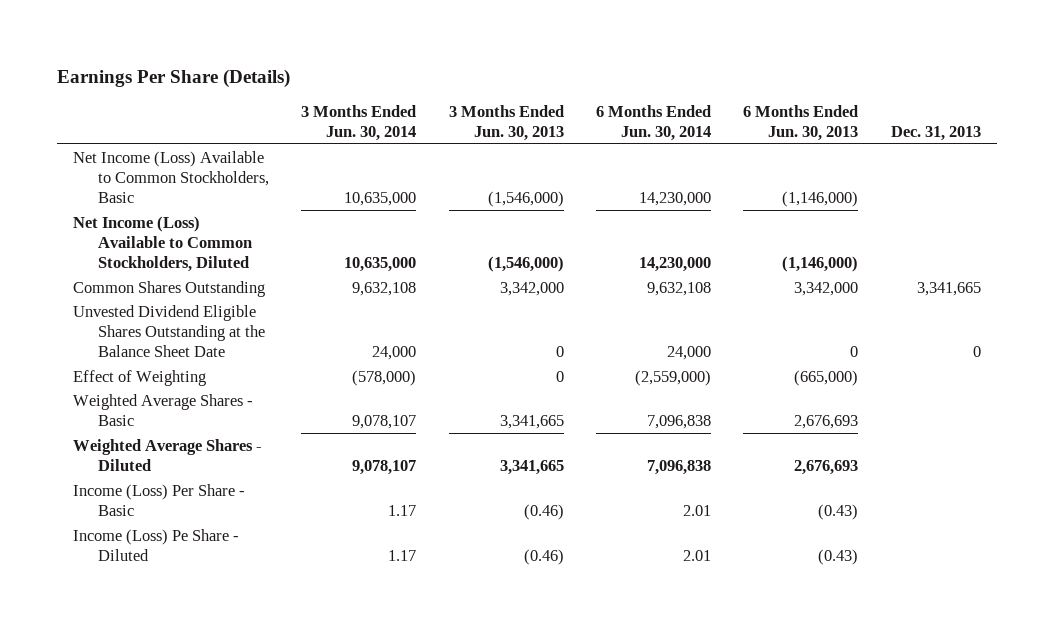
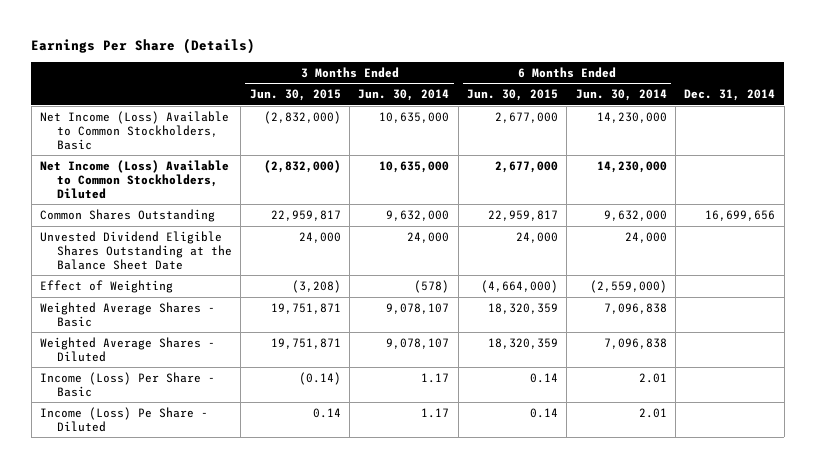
[448,104,564,141] 3 Months Ended Jun. 30, 2013 -> none
[743,104,859,141] 6 Months Ended Jun. 30, 2013 -> none
[890,125,981,141] Dec. 31, 2013 -> none
none -> [249,89,341,102] Jun. 30, 2015
none -> [466,89,558,102] Jun. 30, 2015
none -> [684,89,776,102] Dec. 31, 2014
[352,281,417,296] 9,632,108 -> [386,209,450,221] 9,632,000
[646,281,711,296] 9,632,108 -> [603,209,667,221] 9,632,000
[352,369,417,386] (578,000) -> [414,279,450,293] (578)

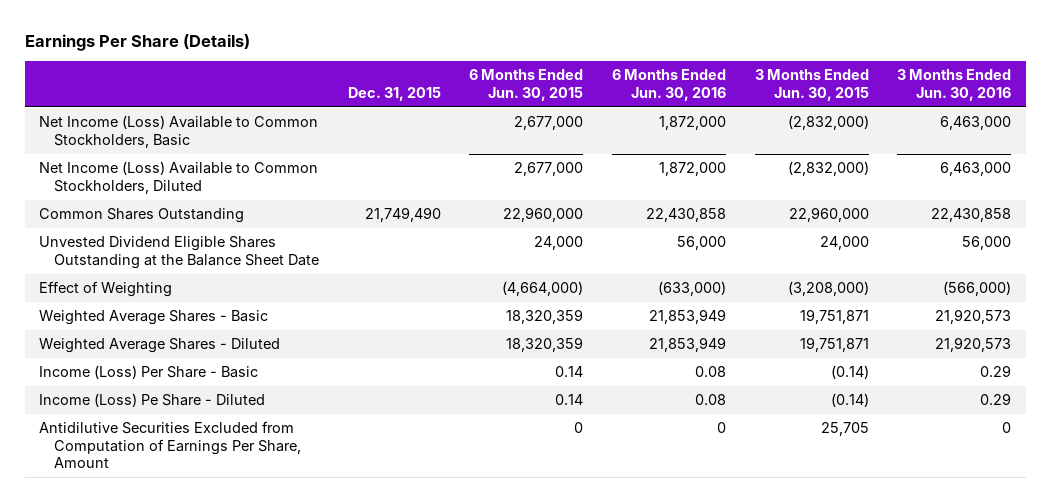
[358,89,450,102] Jun. 30, 2014 -> none
[575,89,667,102] Jun. 30, 2014 -> none
[684,89,776,102] Dec. 31, 2014 -> none
none -> [347,86,441,101] Dec. 31, 2015
none -> [611,69,726,101] 6 Months Ended Jun. 30, 2016
none -> [897,69,1012,101] 3 Months Ended Jun. 30, 2016
[270,209,341,221] 22,959,817 -> [788,207,869,223] 22,960,000
[487,209,558,221] 22,959,817 -> [503,207,584,223] 22,960,000
[291,279,341,293] (3,208) -> [787,281,869,297] (3,208,000)
[312,407,341,418] 0.14 -> [830,393,869,408] (0.14)
none -> [38,421,302,469] Antidilutive Securities Excluded from Computation of Earnings Per Share, Amount

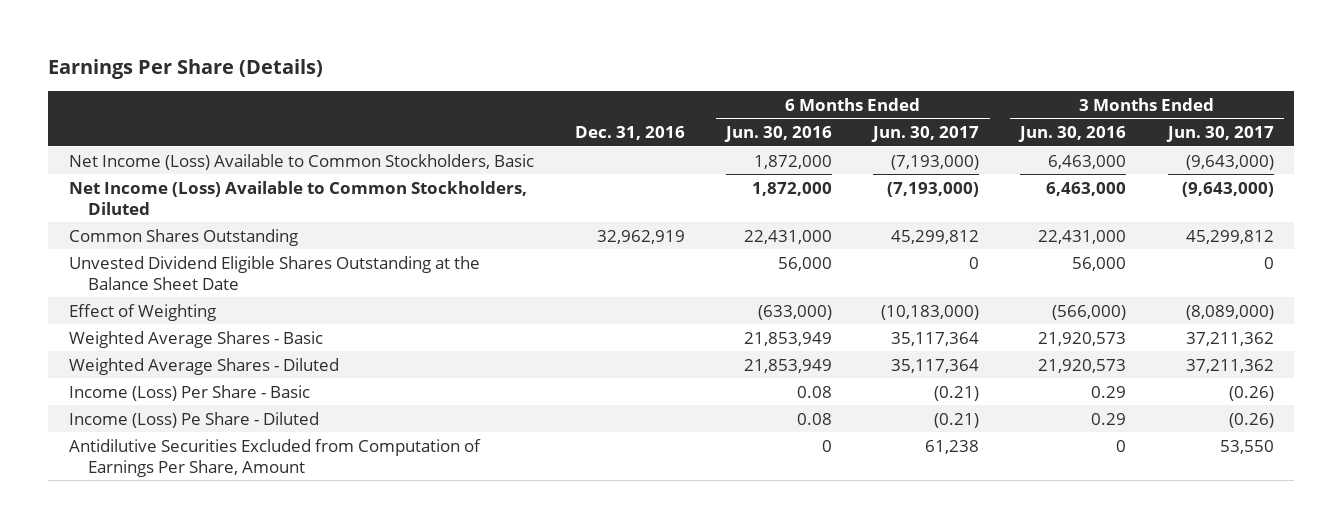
[347,86,441,101] Dec. 31, 2015 -> none
[469,69,584,101] 6 Months Ended Jun. 30, 2015 -> none
[754,69,869,101] 3 Months Ended Jun. 30, 2015 -> none
none -> [574,126,685,141] Dec. 31, 2016
none -> [871,126,980,143] Jun. 30, 2017
none -> [1165,126,1274,143] Jun. 30, 2017
[645,208,726,223] 22,430,858 -> [744,229,833,244] 22,431,000
[931,208,1012,223] 22,430,858 -> [1038,229,1127,244] 22,431,000

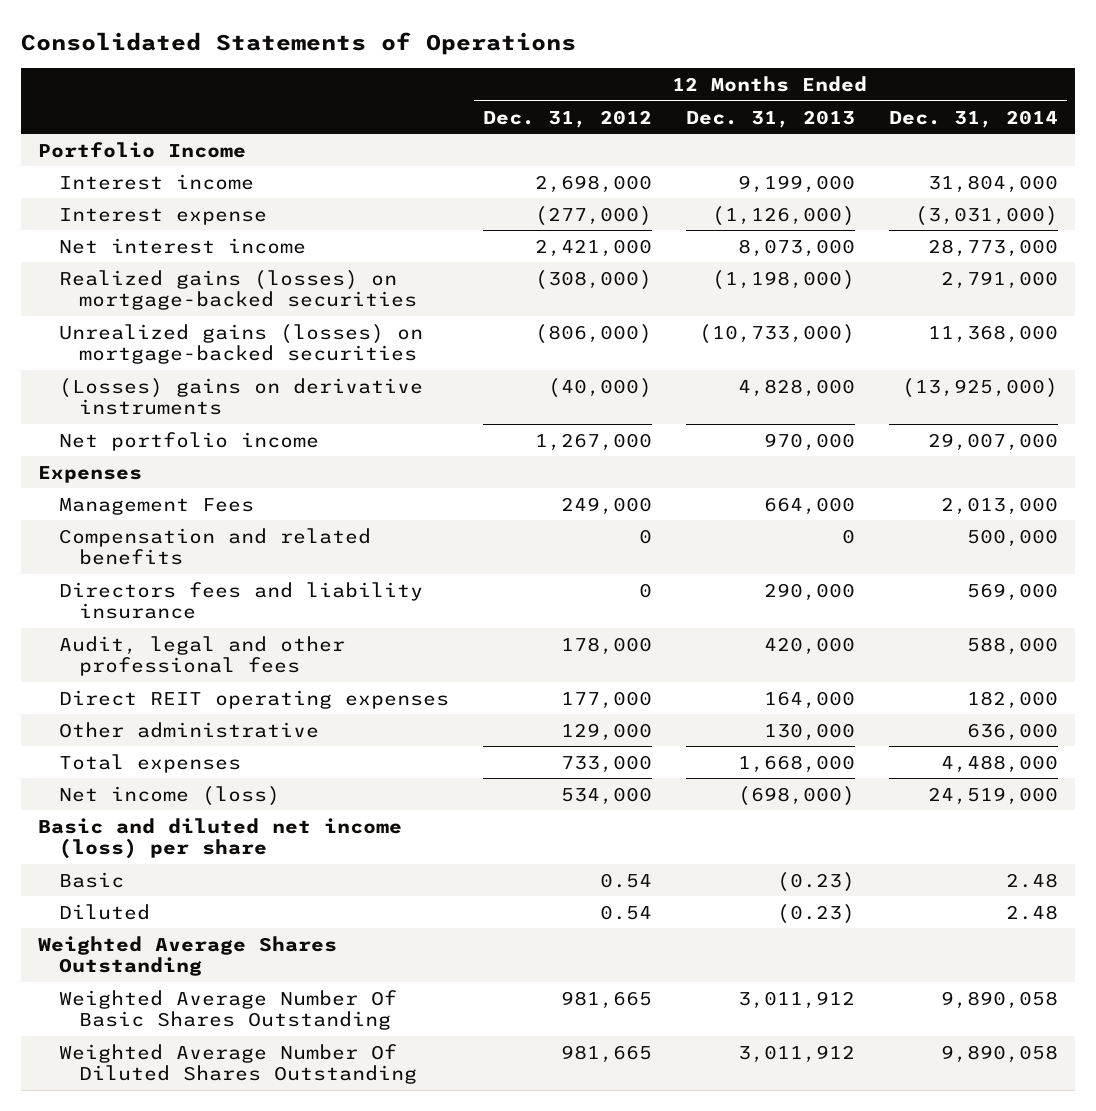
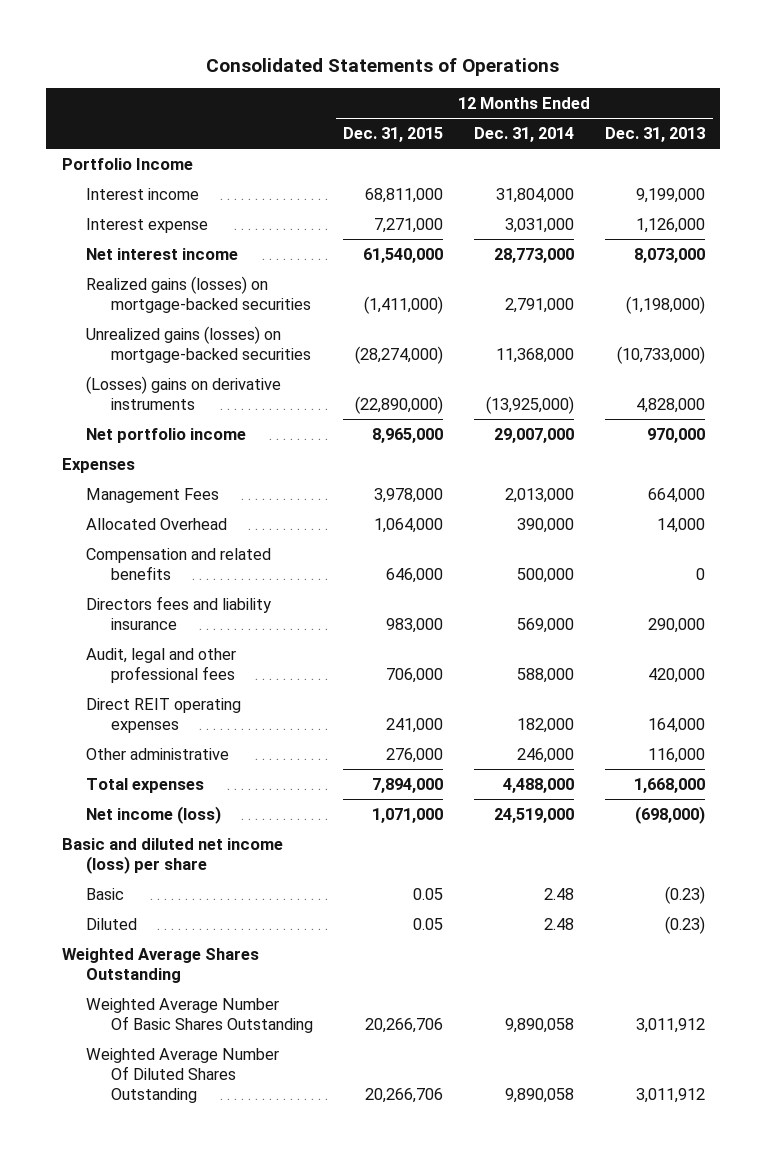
[482,109,652,128] Dec. 31, 2012 -> none
none -> [343,127,444,143] Dec. 31, 2015
[711,205,855,226] (1,126,000) -> [636,217,706,233] 1,126,000
[915,205,1059,226] (3,031,000) -> [505,217,575,233] 3,031,000
none -> [86,517,228,530] Allocated Overhead
[763,722,855,741] 130,000 -> [648,747,706,763] 116,000
[967,722,1059,741] 636,000 -> [517,747,575,763] 246,000

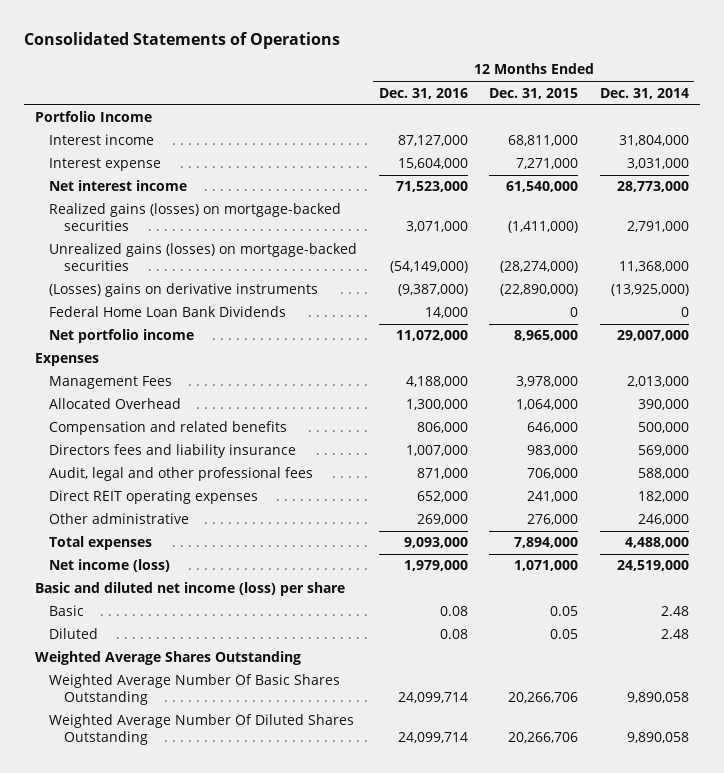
[605,127,706,143] Dec. 31, 2013 -> none
none -> [378,87,468,99] Dec. 31, 2016
none -> [49,306,287,318] Federal Home Loan Bank Dividends

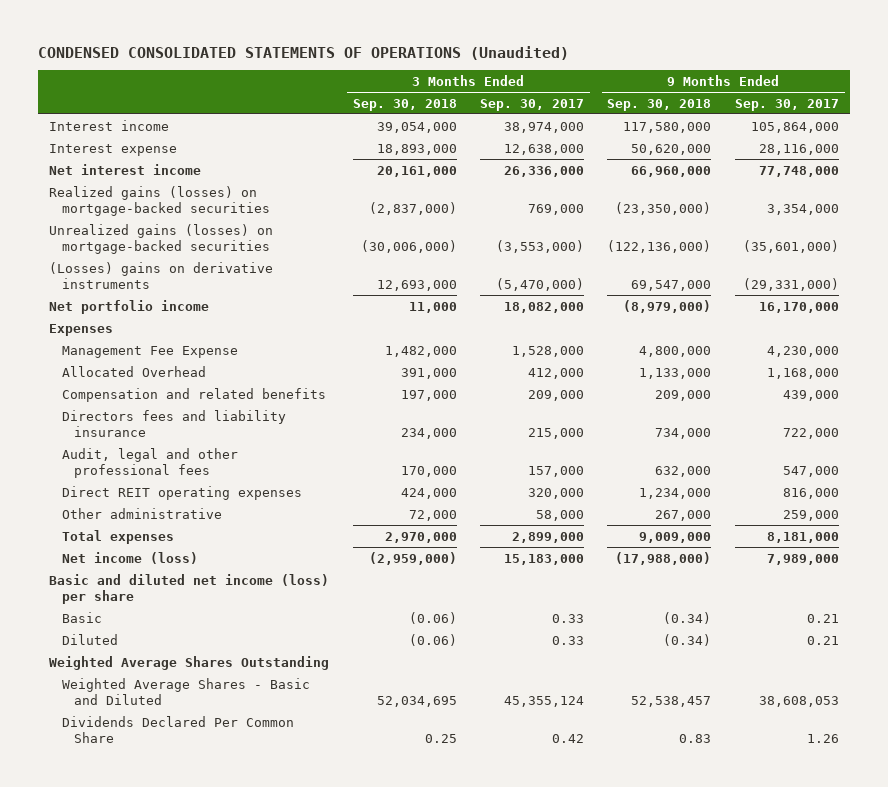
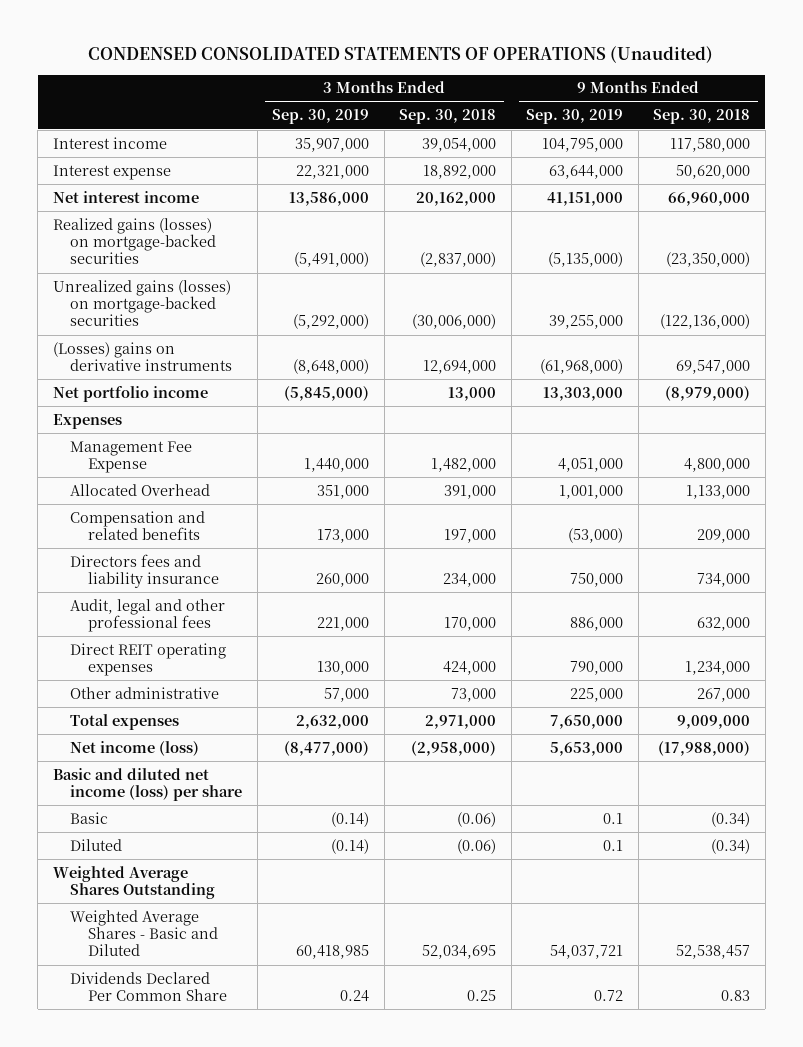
[480,98,585,111] Sep. 30, 2017 -> none
[734,98,839,111] Sep. 30, 2017 -> none
none -> [272,109,370,125] Sep. 30, 2019
none -> [526,109,624,125] Sep. 30, 2019
[376,143,457,155] 18,893,000 -> [423,164,497,179] 18,892,000
[376,165,457,177] 20,161,000 -> [416,191,497,206] 20,162,000
[376,279,457,291] 12,693,000 -> [423,360,497,375] 12,694,000
[408,301,457,313] 11,000 -> [448,386,497,401] 13,000
[408,509,457,521] 72,000 -> [451,687,497,702] 73,000
[384,531,457,543] 2,970,000 -> [425,714,497,729] 2,971,000
[368,551,457,565] (2,959,000) -> [411,740,497,756] (2,958,000)

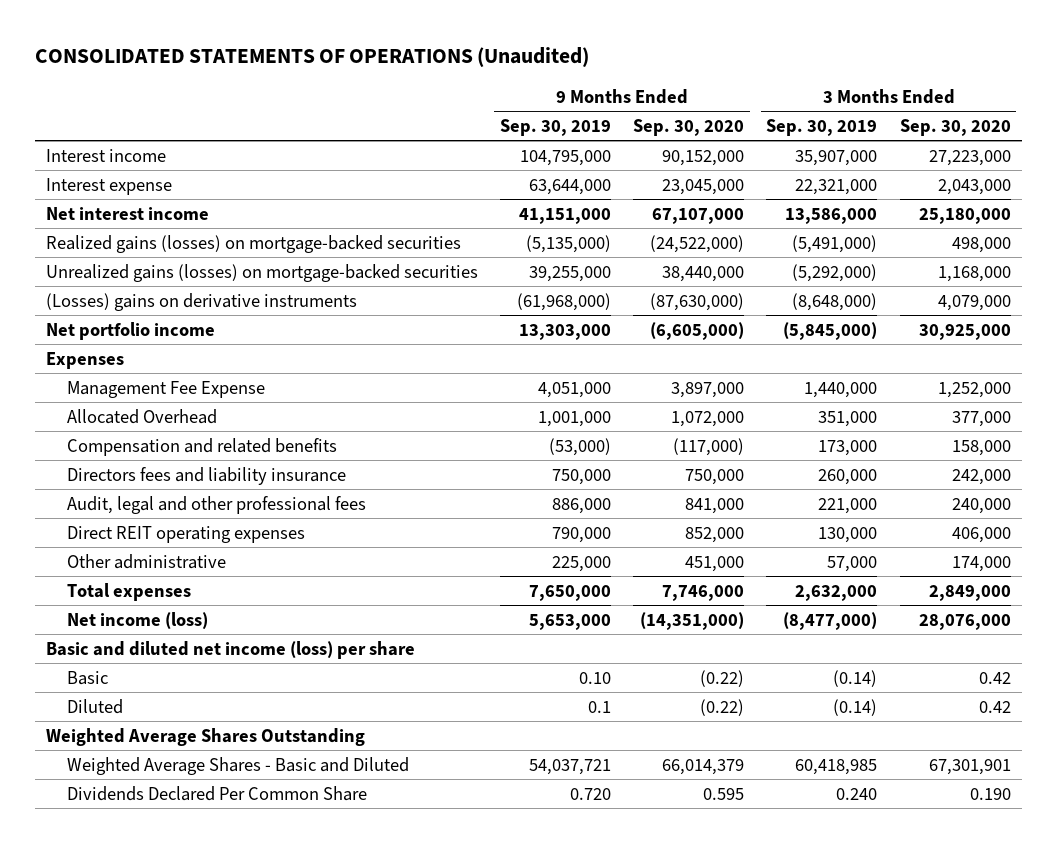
[88,46,714,64] CONDENSED CONSOLIDATED STATEMENTS OF OPERATIONS (Unaudited) -> [34,47,589,68] CONSOLIDATED STATEMENTS OF OPERATIONS (Unaudited)
[399,109,497,125] Sep. 30, 2018 -> none
[653,109,751,125] Sep. 30, 2018 -> none
none -> [633,118,745,136] Sep. 30, 2020
none -> [899,118,1011,136] Sep. 30, 2020
[603,812,624,824] 0.1 -> [578,671,611,684] 0.10
[340,990,370,1003] 0.24 -> [836,787,878,800] 0.240
[594,990,624,1002] 0.72 -> [569,787,611,800] 0.720

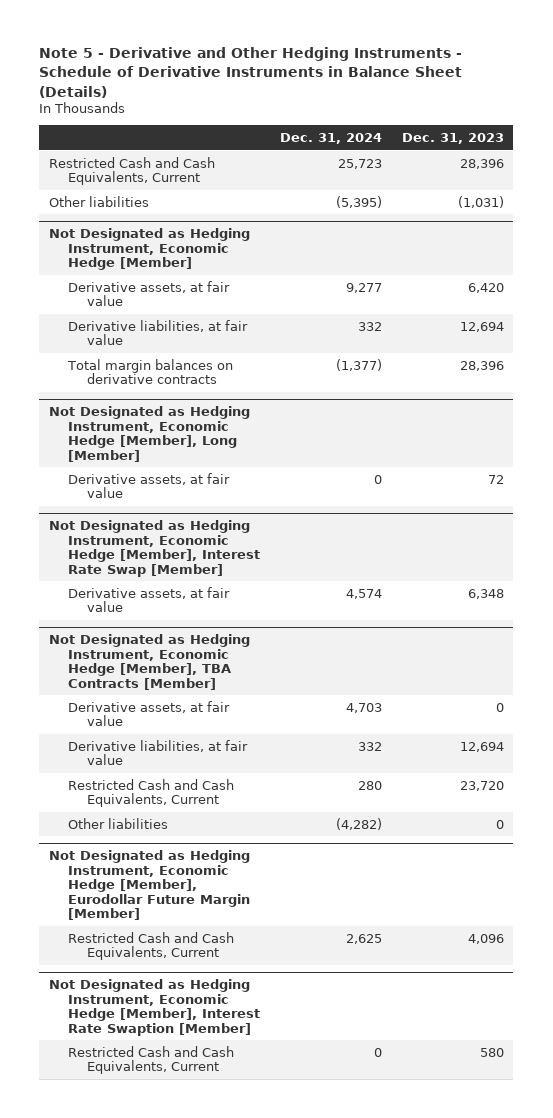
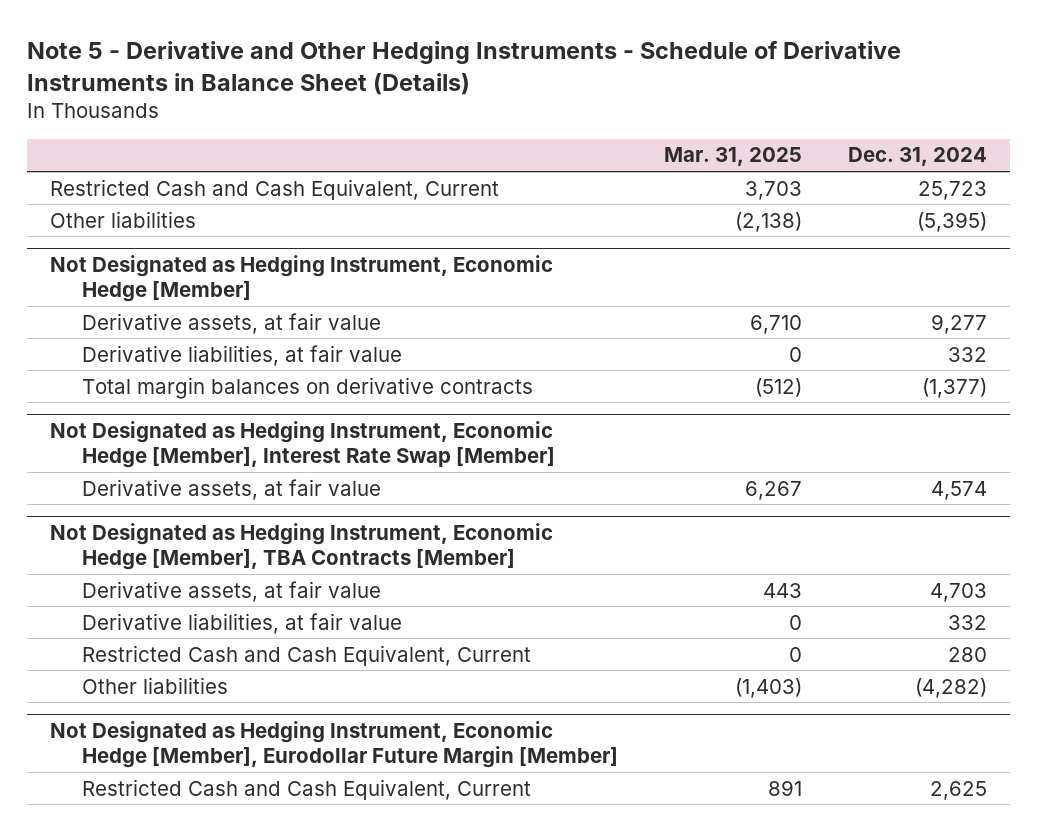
[401,133,504,145] Dec. 31, 2023 -> none
none -> [664,147,803,167] Mar. 31, 2025
[49,156,216,186] Restricted Cash and Cash Equivalents, Current -> [50,178,500,200] Restricted Cash and Cash Equivalent, Current
[49,405,251,462] Not Designated as Hedging Instrument, Economic Hedge [Member], Long [Member] -> none
[67,472,230,499] Derivative assets, at fair value -> none
[67,778,234,808] Restricted Cash and Cash Equivalents, Current -> [82,644,532,666] Restricted Cash and Cash Equivalent, Current
[49,978,260,1036] Not Designated as Hedging Instrument, Economic Hedge [Member], Interest Rate Swaption [Member] -> none
[67,1045,234,1075] Restricted Cash and Cash Equivalents, Current -> none
[67,931,234,961] Restricted Cash and Cash Equivalents, Current -> [82,778,532,800] Restricted Cash and Cash Equivalent, Current

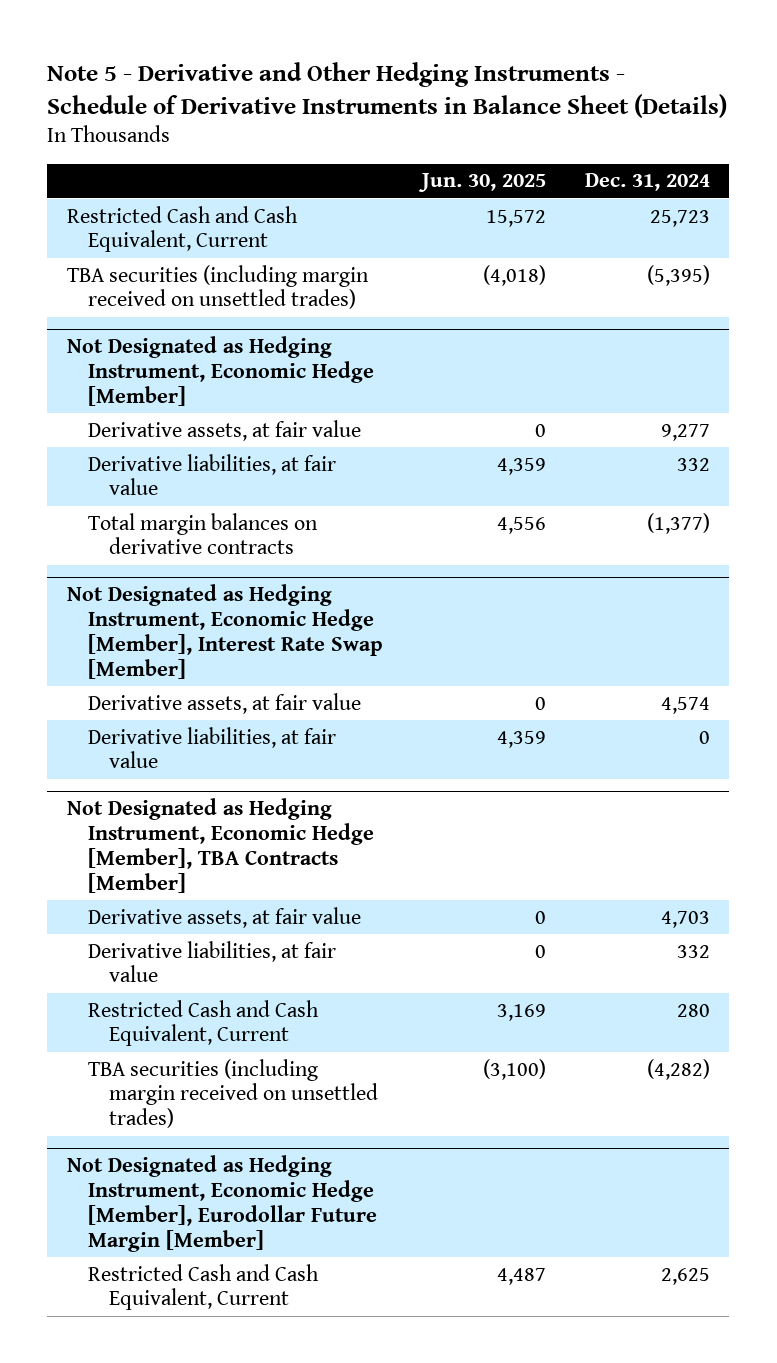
[664,147,803,167] Mar. 31, 2025 -> none
none -> [417,173,546,193] Jun. 30, 2025
[50,210,197,228] Other liabilities -> [66,264,369,310] TBA securities (including margin received on unsettled trades)
none -> [87,726,336,769] Derivative liabilities, at fair value
[82,676,229,694] Other liabilities -> [87,1058,378,1129] TBA securities (including margin received on unsettled trades)

